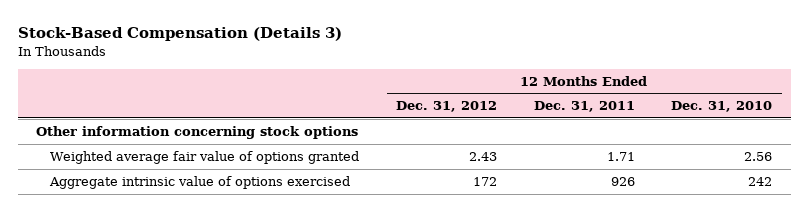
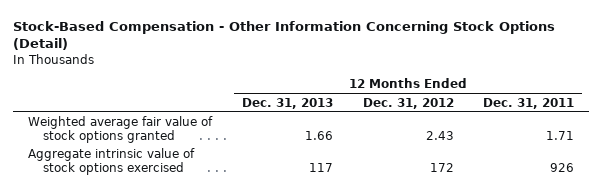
[17,26,342,41] Stock-Based Compensation (Details 3) -> [13,20,556,51] Stock-Based Compensation - Other Information Concerning Stock Options (Detail)
[671,101,773,113] Dec. 31, 2010 -> none
none -> [241,97,333,109] Dec. 31, 2013
[35,126,358,140] Other information concerning stock options -> none
[50,151,360,165] Weighted average fair value of options granted -> [28,116,214,144] Weighted average fair value of stock options granted
[49,176,351,190] Aggregate intrinsic value of options exercised -> [28,148,196,176] Aggregate intrinsic value of stock options exercised

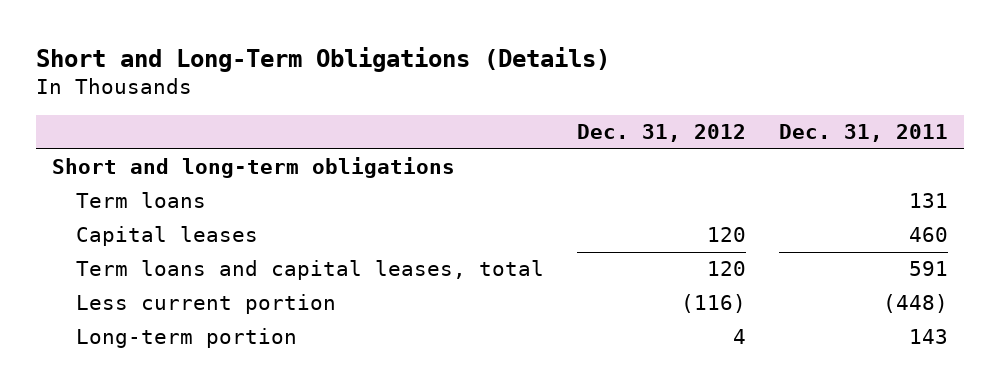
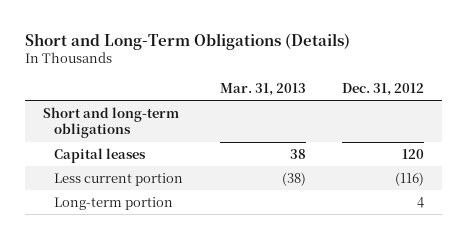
[779,124,949,143] Dec. 31, 2011 -> none
none -> [219,83,306,97] Mar. 31, 2013
[76,192,207,209] Term loans -> none
[76,260,545,281] Term loans and capital leases, total -> none

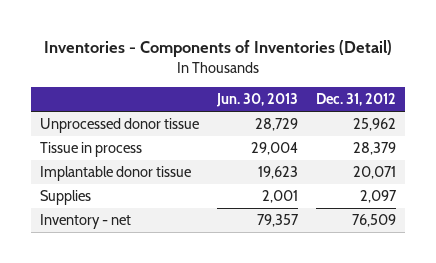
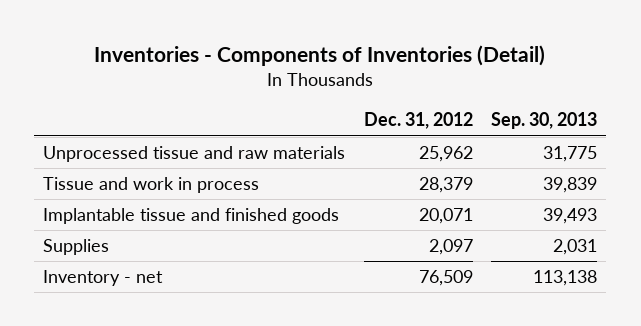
[216,93,299,108] Jun. 30, 2013 -> none
none -> [491,112,598,130] Sep. 30, 2013
[40,118,200,134] Unprocessed donor tissue -> [43,146,346,163] Unprocessed tissue and raw materials
[40,142,143,158] Tissue in process -> [43,177,260,194] Tissue and work in process
[40,166,192,182] Implantable donor tissue -> [43,208,340,225] Implantable tissue and finished goods

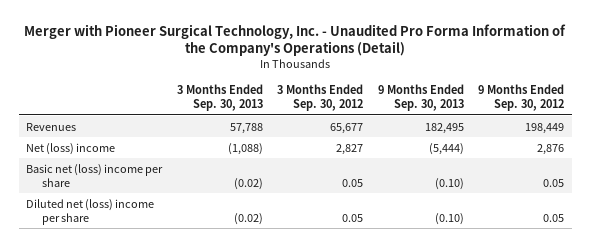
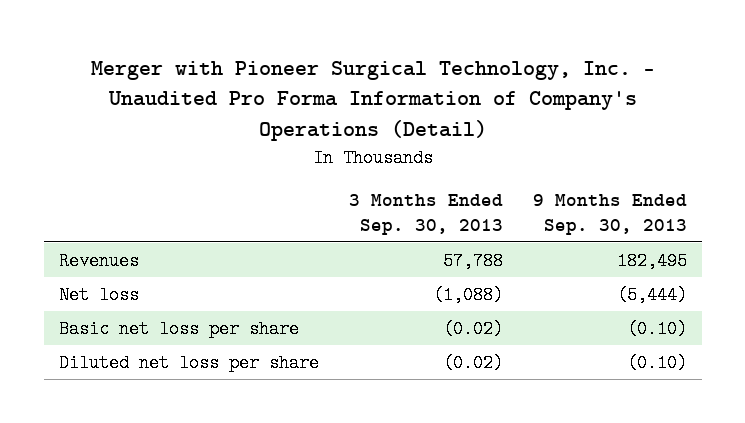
[24,23,567,57] Merger with Pioneer Surgical Technology, Inc. - Unaudited Pro Forma Information of the Company's Operations (Detail) -> [90,60,655,142] Merger with Pioneer Surgical Technology, Inc. - Unaudited Pro Forma Information of Company's Operations (Detail)
[277,83,364,112] 3 Months Ended Sep. 30, 2012 -> none
[478,83,565,112] 9 Months Ended Sep. 30, 2012 -> none
[26,142,116,155] Net (loss) income -> [58,285,139,304] Net loss
[26,163,164,187] Basic net (loss) income per share -> [58,319,299,338] Basic net loss per share
[26,198,155,225] Diluted net (loss) income per share -> [58,353,319,372] Diluted net loss per share

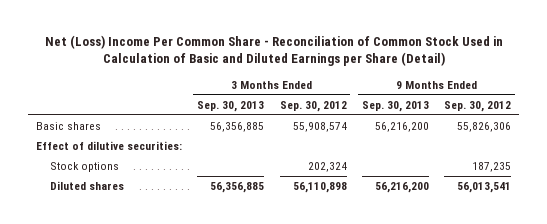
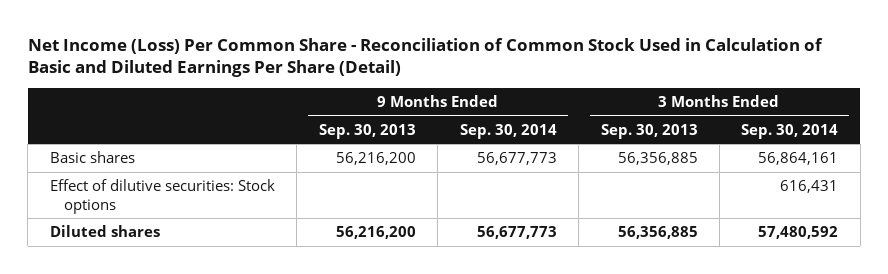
[44,34,503,67] Net (Loss) Income Per Common Share - Reconciliation of Common Stock Used in Calculation of Basic and Diluted Earnings per Share (Detail) -> [27,37,823,78] Net Income (Loss) Per Common Share - Reconciliation of Common Stock Used in Calculation of Basic and Diluted Earnings Per Share (Detail)
[279,100,347,112] Sep. 30, 2012 -> none
[444,100,512,112] Sep. 30, 2012 -> none
none -> [459,123,557,139] Sep. 30, 2014
none -> [741,123,839,139] Sep. 30, 2014
[35,141,182,151] Effect of dilutive securities: -> none
[49,162,119,173] Stock options -> [49,179,275,214] Effect of dilutive securities: Stock options

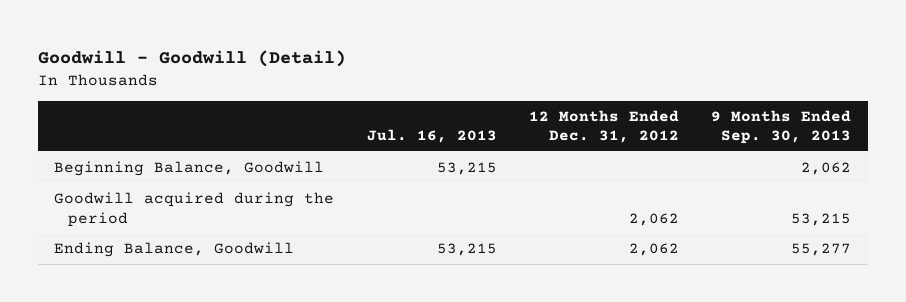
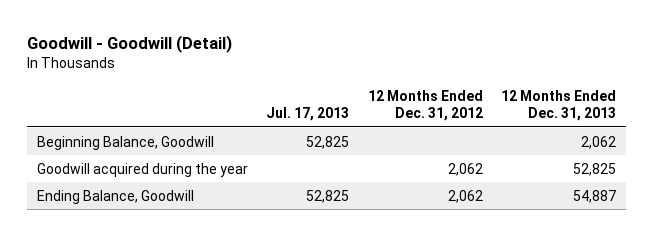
[366,129,497,144] Jul. 16, 2013 -> none
[711,109,852,145] 9 Months Ended Sep. 30, 2013 -> none
none -> [266,106,350,121] Jul. 17, 2013
none -> [501,90,617,121] 12 Months Ended Dec. 31, 2013
[54,191,335,227] Goodwill acquired during the period -> [36,162,248,177] Goodwill acquired during the year

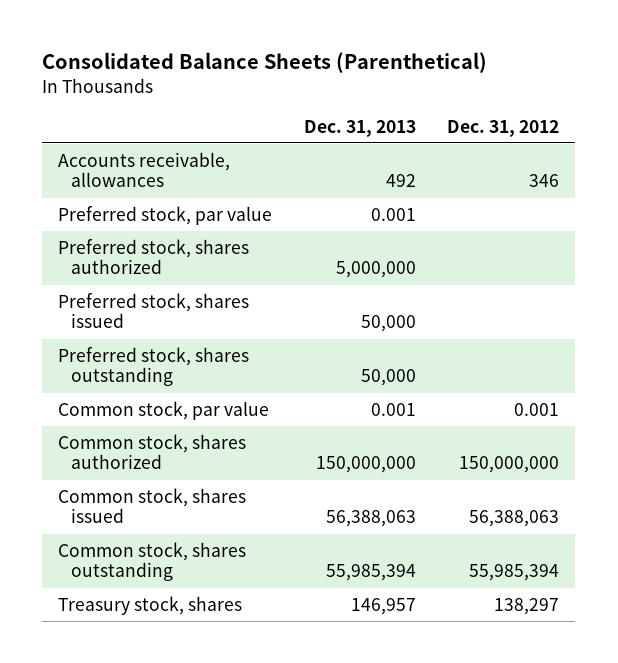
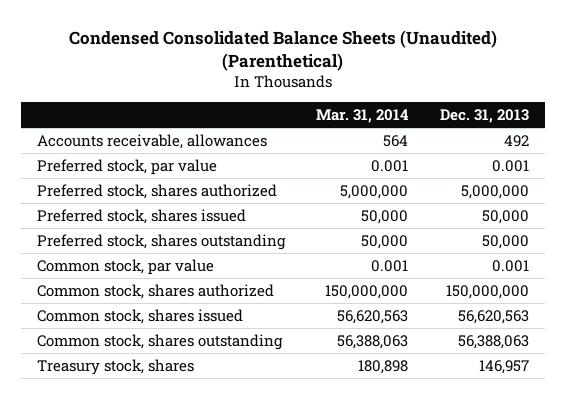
[42,52,488,74] Consolidated Balance Sheets (Parenthetical) -> [68,30,497,72] Condensed Consolidated Balance Sheets (Unaudited) (Parenthetical)
[447,119,560,137] Dec. 31, 2012 -> none
none -> [316,108,410,123] Mar. 31, 2014
[325,510,416,528] 56,388,063 -> [457,310,529,325] 56,620,563
[325,564,416,582] 55,985,394 -> [457,335,529,350] 56,388,063

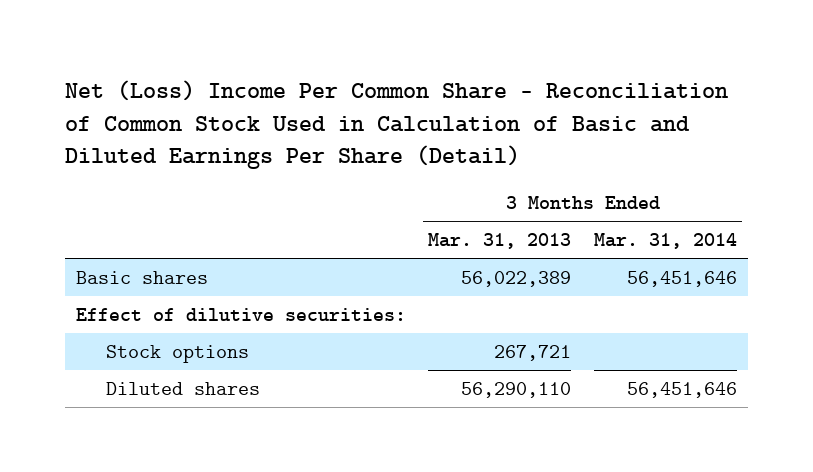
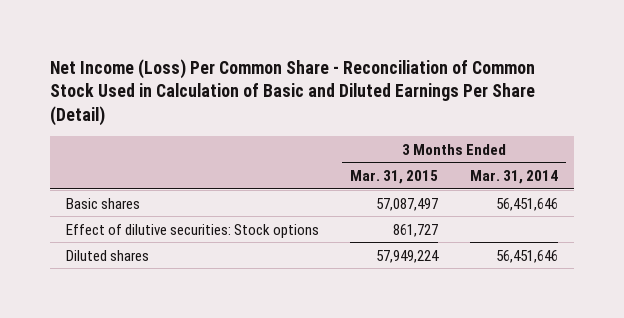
[65,79,729,170] Net (Loss) Income Per Common Share - Reconciliation of Common Stock Used in Calculation of Basic and Diluted Earnings Per Share (Detail) -> [49,58,535,126] Net Income (Loss) Per Common Share - Reconciliation of Common Stock Used in Calculation of Basic and Diluted Earnings Per Share (Detail)
[428,233,572,250] Mar. 31, 2013 -> none
none -> [350,169,439,184] Mar. 31, 2015
[76,307,407,321] Effect of dilutive securities: -> none
[106,344,250,363] Stock options -> [65,223,319,238] Effect of dilutive securities: Stock options

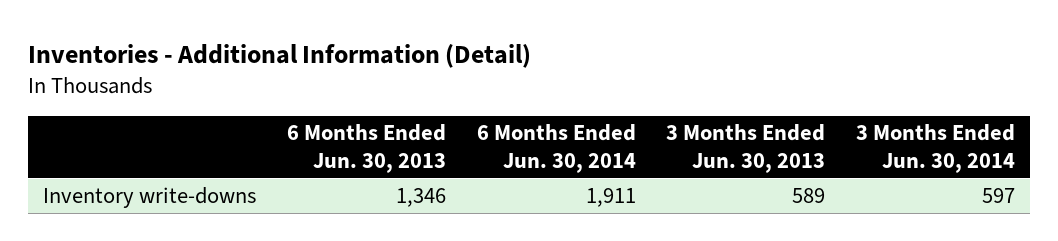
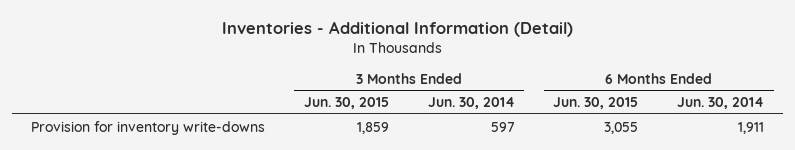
[287,124,447,174] 6 Months Ended Jun. 30, 2013 -> none
[666,124,826,174] 3 Months Ended Jun. 30, 2013 -> none
none -> [303,97,389,110] Jun. 30, 2015
none -> [553,97,639,110] Jun. 30, 2015
[43,187,257,209] Inventory write-downs -> [31,120,266,135] Provision for inventory write-downs

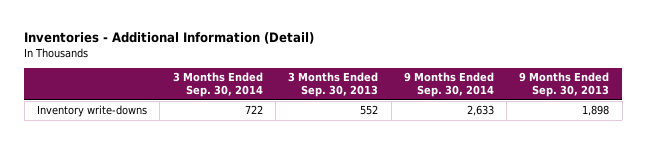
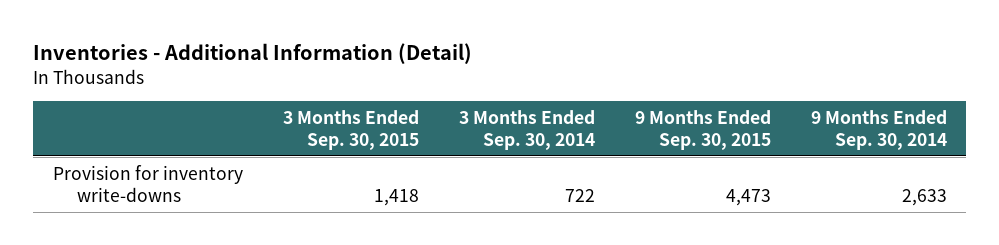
[288,72,379,98] 3 Months Ended Sep. 30, 2013 -> none
[519,72,610,98] 9 Months Ended Sep. 30, 2013 -> none
none -> [282,109,419,150] 3 Months Ended Sep. 30, 2015
none -> [634,109,771,150] 9 Months Ended Sep. 30, 2015
[37,105,148,118] Inventory write-downs -> [52,165,243,202] Provision for inventory write-downs

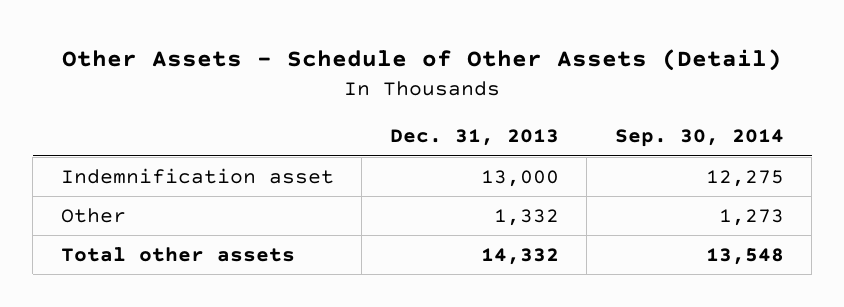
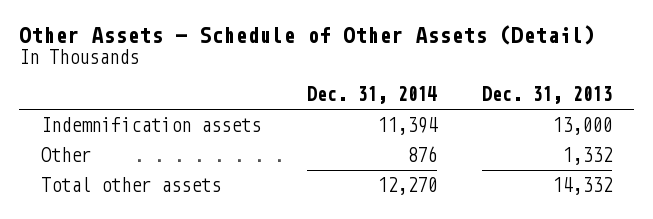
[614,129,784,148] Sep. 30, 2014 -> none
none -> [306,86,437,105] Dec. 31, 2014
[60,168,334,185] Indemnification asset -> [41,117,262,133] Indemnification assets

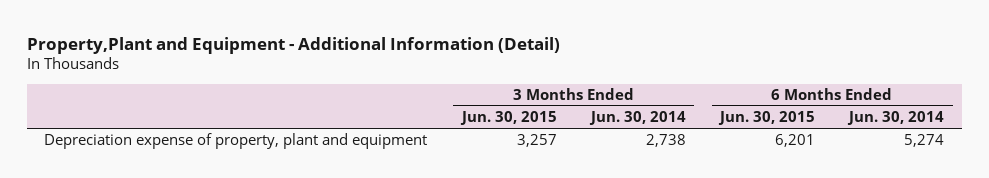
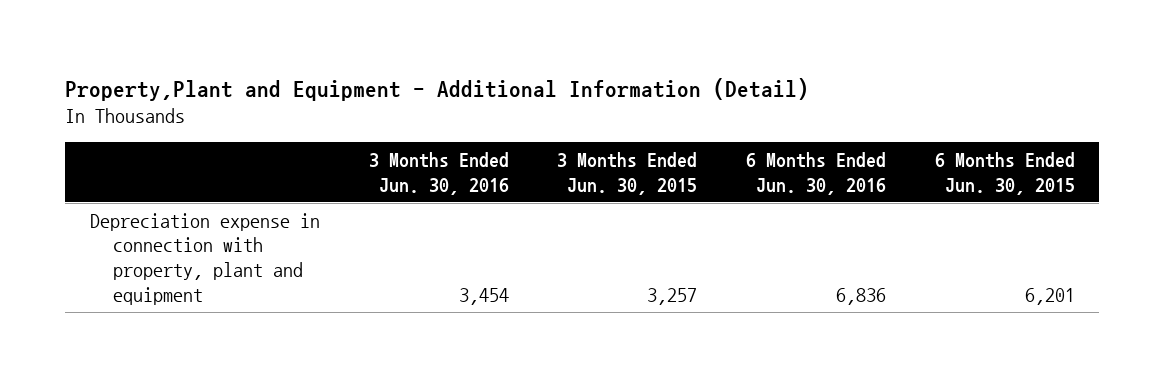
[588,111,686,126] Jun. 30, 2014 -> none
[847,111,945,126] Jun. 30, 2014 -> none
none -> [368,151,509,195] 3 Months Ended Jun. 30, 2016
none -> [746,151,887,195] 6 Months Ended Jun. 30, 2016
[44,133,428,150] Depreciation expense of property, plant and equipment -> [89,212,320,305] Depreciation expense in connection with property, plant and equipment

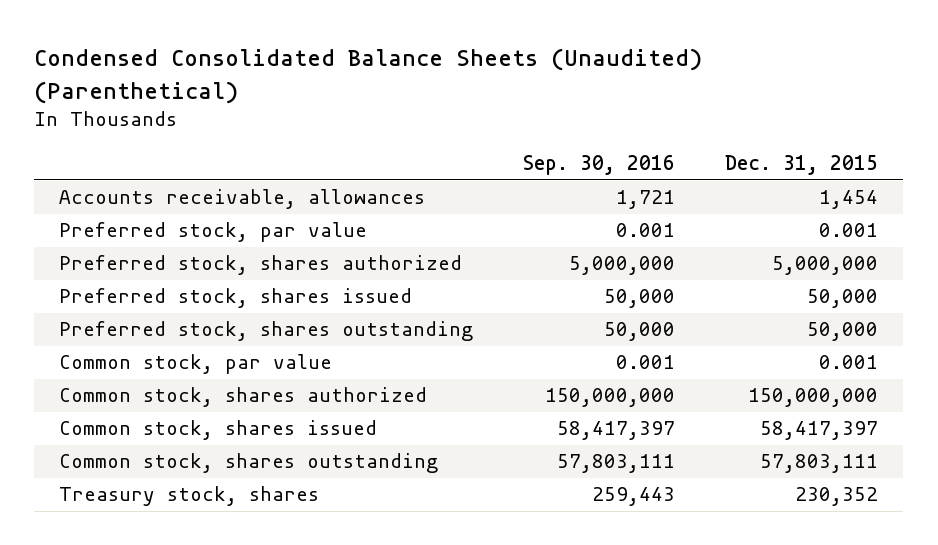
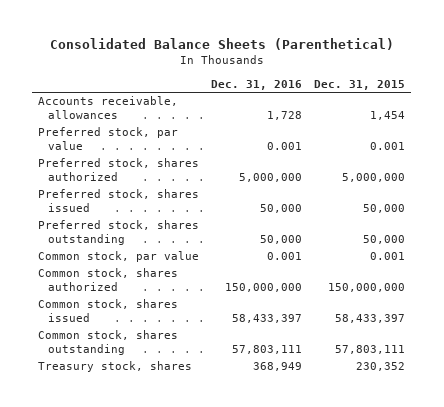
[34,48,703,104] Condensed Consolidated Balance Sheets (Unaudited) (Parenthetical) -> [49,38,394,51] Consolidated Balance Sheets (Parenthetical)
[523,155,676,176] Sep. 30, 2016 -> none
none -> [211,79,303,90] Dec. 31, 2016
[760,421,879,441] 58,417,397 -> [335,314,406,324] 58,433,397

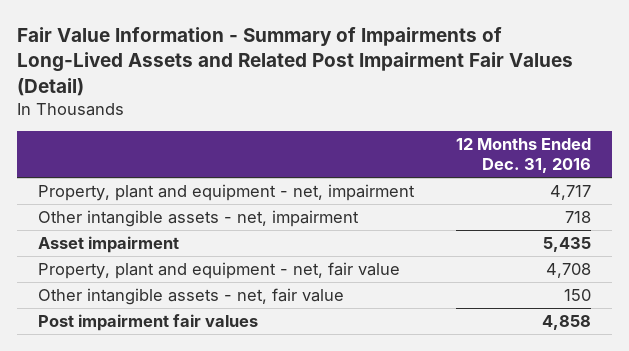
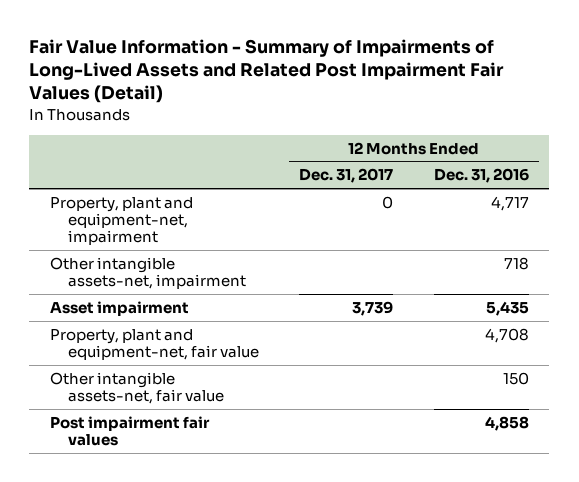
none -> [299,168,394,184] Dec. 31, 2017
[37,183,415,201] Property, plant and equipment - net, impairment -> [49,196,193,246] Property, plant and equipment-net, impairment
[37,209,359,227] Other intangible assets - net, impairment -> [49,256,246,290] Other intangible assets-net, impairment
[37,261,400,279] Property, plant and equipment - net, fair value -> [49,328,259,361] Property, plant and equipment-net, fair value
[37,287,344,305] Other intangible assets - net, fair value -> [49,371,224,405] Other intangible assets-net, fair value

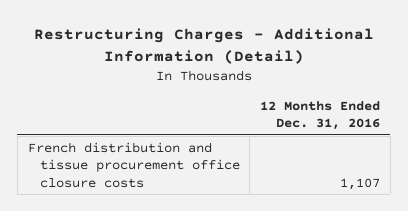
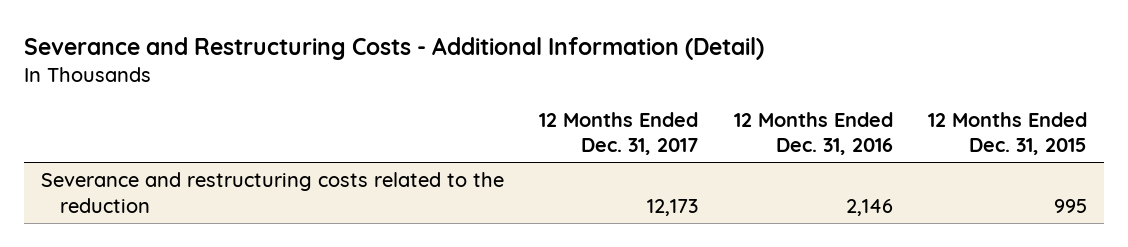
[33,28,374,65] Restructuring Charges - Additional Information (Detail) -> [23,36,764,60] Severance and Restructuring Costs - Additional Information (Detail)
none -> [539,111,699,156] 12 Months Ended Dec. 31, 2017
none -> [927,111,1087,156] 12 Months Ended Dec. 31, 2015
[27,141,240,189] French distribution and tissue procurement office closure costs -> none
none -> [41,172,505,214] Severance and restructuring costs related to the reduction

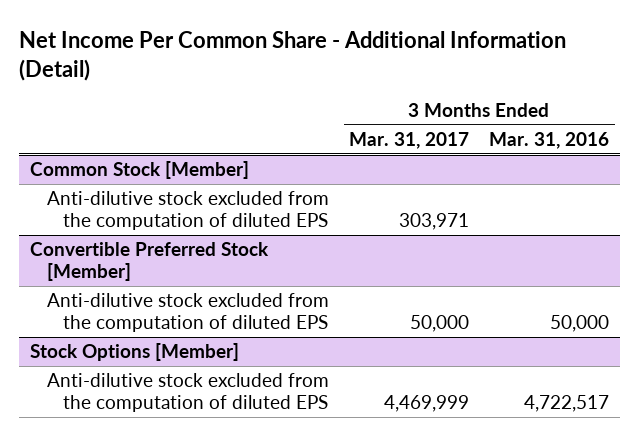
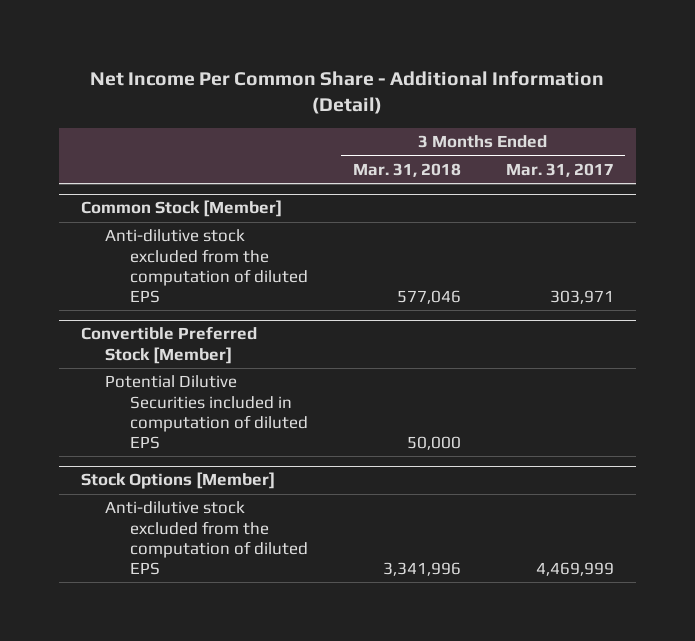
[489,131,610,149] Mar. 31, 2016 -> none
none -> [352,162,461,177] Mar. 31, 2018
[46,293,329,333] Anti-dilutive stock excluded from the computation of diluted EPS -> none
none -> [105,375,308,450] Potential Dilutive Securities included in computation of diluted EPS

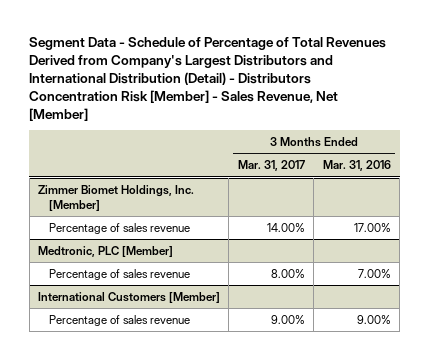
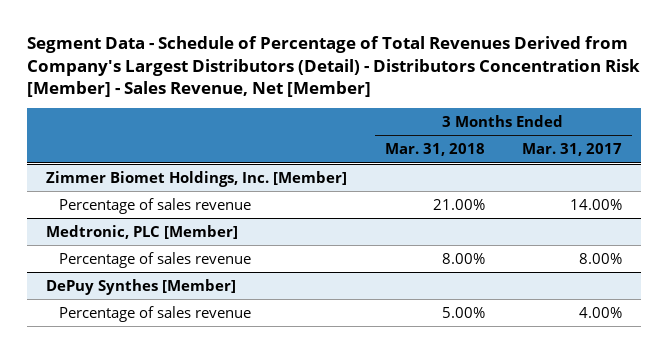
[29,37,387,121] Segment Data - Schedule of Percentage of Total Revenues Derived from Company's Largest Distributors and International Distribution (Detail) - Distributors Concentration Risk [Member] - Sales Revenue, Net [Member] -> [26,36,640,97] Segment Data - Schedule of Percentage of Total Revenues Derived from Company's Largest Distributors (Detail) - Distributors Concentration Risk [Member] - Sales Revenue, Net [Member]
[322,160,391,172] Mar. 31, 2016 -> none
none -> [384,143,485,157] Mar. 31, 2018
[38,291,221,303] International Customers [Member] -> none
none -> [45,278,236,295] DePuy Synthes [Member]
[270,314,305,324] 9.00% -> [579,306,623,318] 4.00%

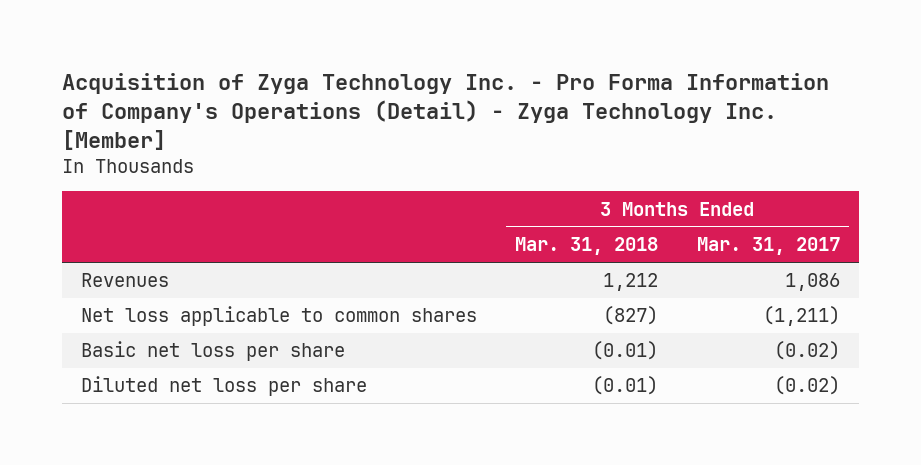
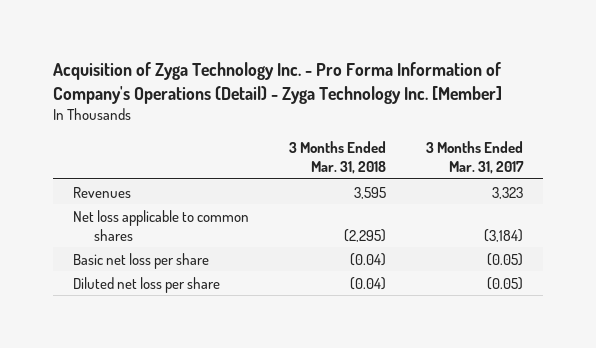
[603,273,659,292] 1,212 -> [354,186,387,199] 3,595
[784,273,840,292] 1,086 -> [492,186,524,199] 3,323
[603,306,659,326] (827) -> [344,228,387,242] (2,295)
[762,306,840,327] (1,211) -> [484,228,524,242] (3,184)
[592,341,659,361] (0.01) -> [350,252,387,266] (0.04)
[773,341,840,361] (0.02) -> [487,252,524,266] (0.05)
[592,376,659,396] (0.01) -> [350,276,387,290] (0.04)
[773,376,840,396] (0.02) -> [487,276,524,290] (0.05)

